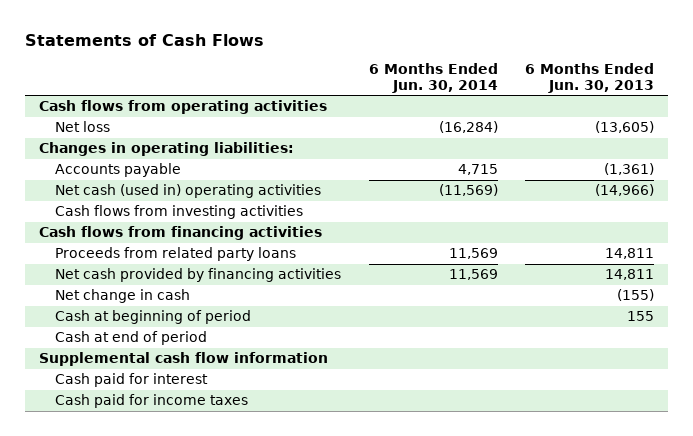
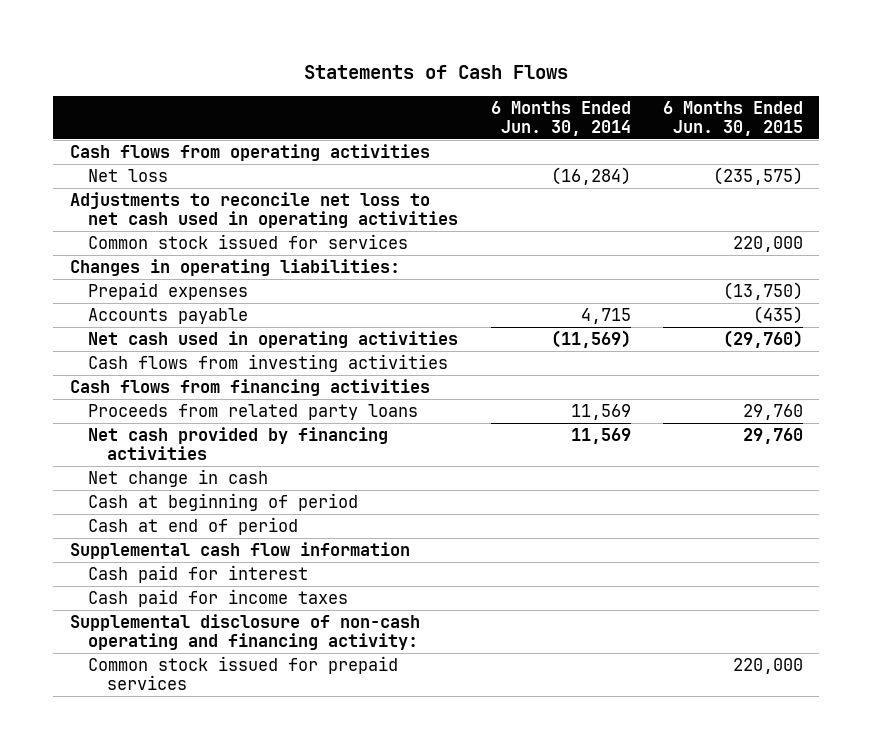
[525,63,655,93] 6 Months Ended Jun. 30, 2013 -> none
none -> [663,100,804,137] 6 Months Ended Jun. 30, 2015
none -> [69,191,459,229] Adjustments to reconcile net loss to net cash used in operating activities
none -> [88,233,409,249] Common stock issued for services
none -> [88,281,249,300] Prepaid expenses
[54,184,321,199] Net cash (used in) operating activities -> [88,330,459,348] Net cash used in operating activities
none -> [69,613,420,651] Supplemental disclosure of non-cash operating and financing activity:
none -> [88,655,399,691] Common stock issued for prepaid services

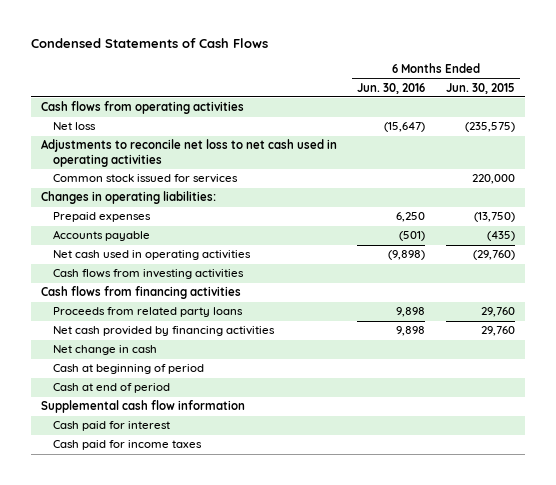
[304,65,569,80] Statements of Cash Flows -> [30,38,268,49] Condensed Statements of Cash Flows
[490,100,631,137] 6 Months Ended Jun. 30, 2014 -> none
none -> [357,82,426,94] Jun. 30, 2016
[69,613,420,651] Supplemental disclosure of non-cash operating and financing activity: -> none
[88,655,399,691] Common stock issued for prepaid services -> none

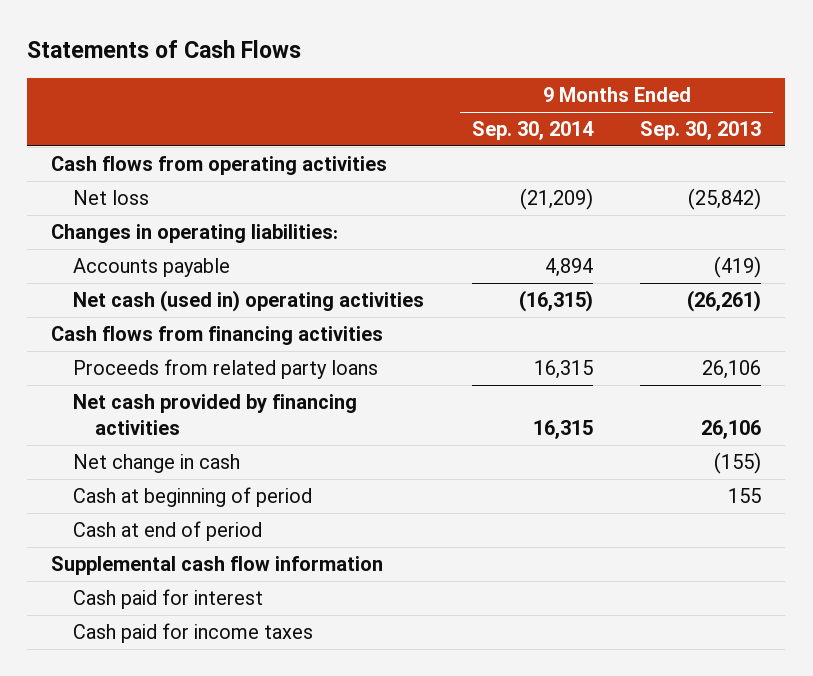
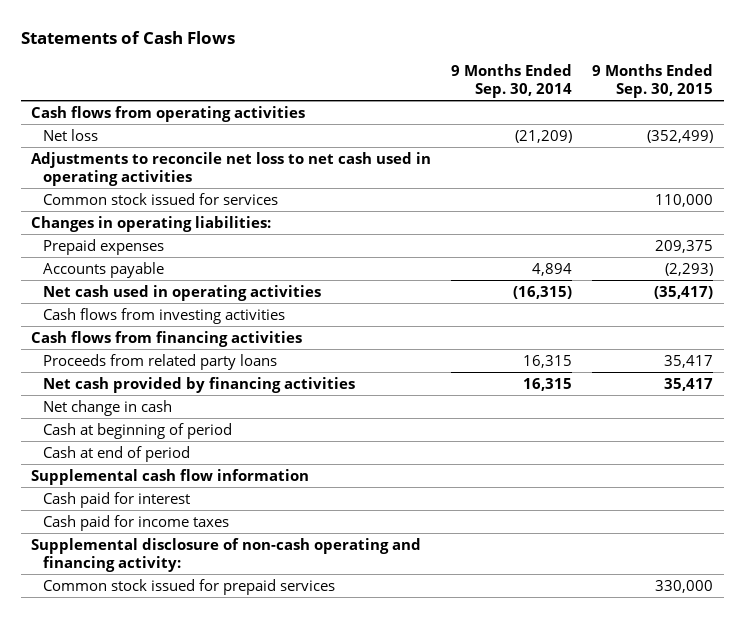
[640,121,762,141] Sep. 30, 2013 -> none
none -> [592,63,714,99] 9 Months Ended Sep. 30, 2015
none -> [31,151,432,187] Adjustments to reconcile net loss to net cash used in operating activities
none -> [43,192,279,205] Common stock issued for services
none -> [43,238,165,255] Prepaid expenses
[72,289,424,312] Net cash (used in) operating activities -> [43,284,322,301] Net cash used in operating activities
none -> [43,307,286,324] Cash flows from investing activities
none -> [31,537,422,573] Supplemental disclosure of non-cash operating and financing activity:
none -> [43,578,336,595] Common stock issued for prepaid services

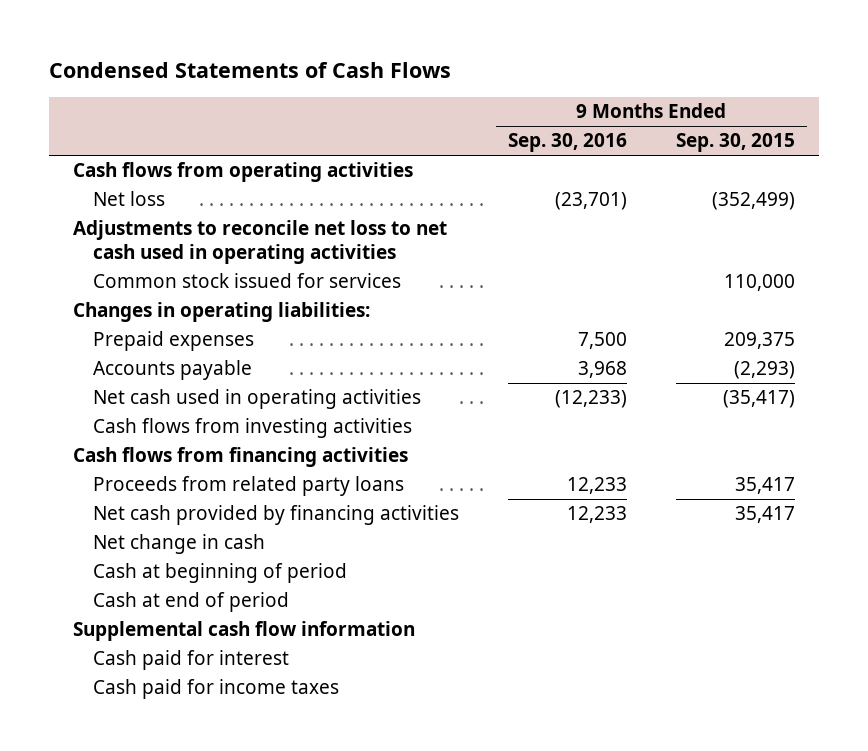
[21,31,236,45] Statements of Cash Flows -> [49,62,452,79] Condensed Statements of Cash Flows
[451,63,573,99] 9 Months Ended Sep. 30, 2014 -> none
none -> [508,133,628,153] Sep. 30, 2016
[31,537,422,573] Supplemental disclosure of non-cash operating and financing activity: -> none
[43,578,336,595] Common stock issued for prepaid services -> none

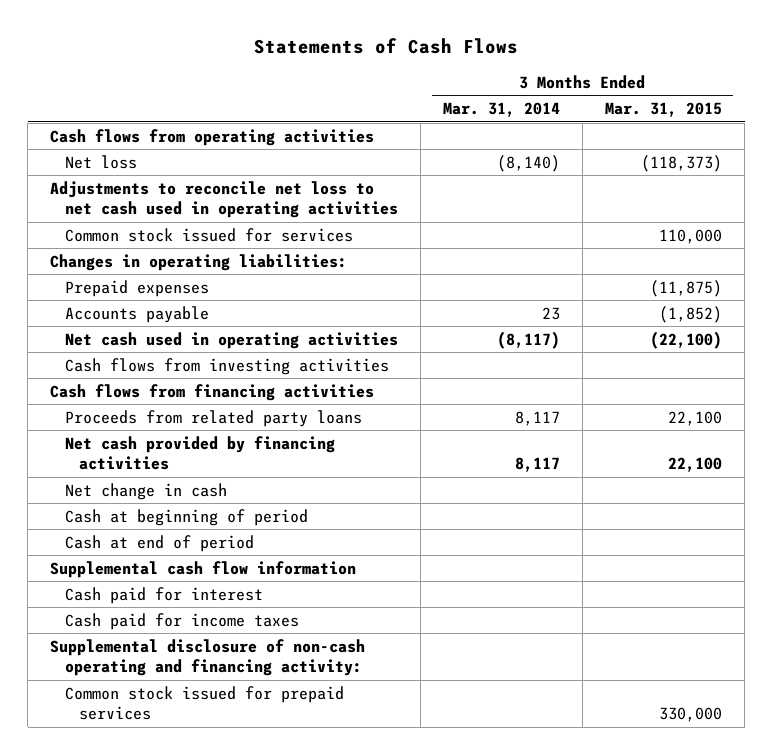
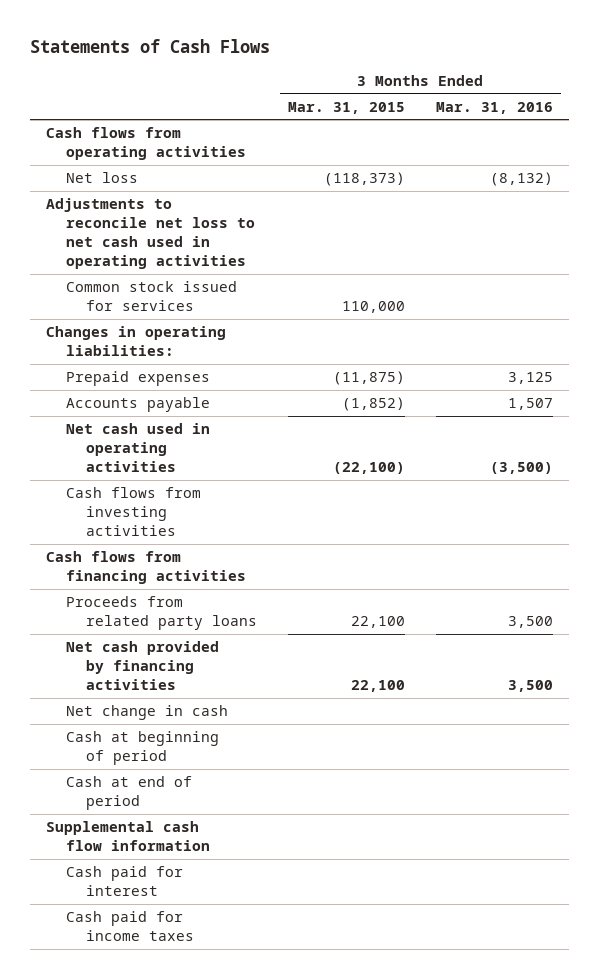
[442,101,560,117] Mar. 31, 2014 -> none
none -> [436,101,554,114] Mar. 31, 2016
[50,638,366,677] Supplemental disclosure of non-cash operating and financing activity: -> none
[64,685,344,721] Common stock issued for prepaid services -> none

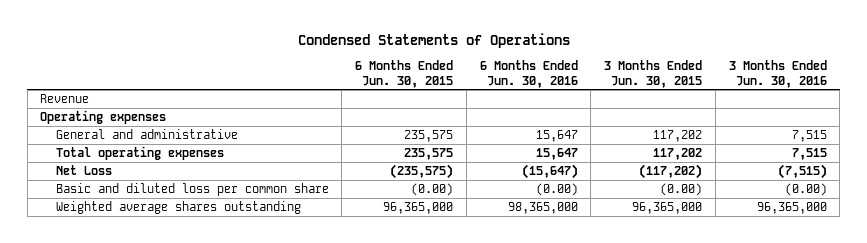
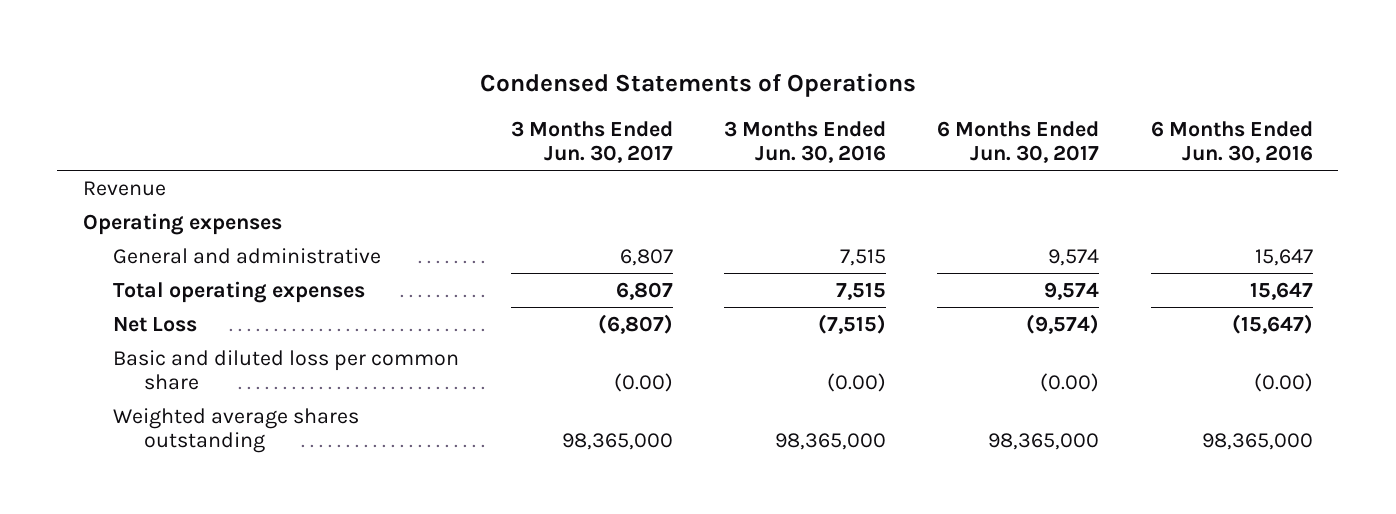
[355,60,454,88] 6 Months Ended Jun. 30, 2015 -> none
[604,60,703,88] 3 Months Ended Jun. 30, 2015 -> none
none -> [510,120,673,164] 3 Months Ended Jun. 30, 2017
none -> [937,120,1100,164] 6 Months Ended Jun. 30, 2017
[756,202,827,215] 96,365,000 -> [775,433,887,451] 98,365,000

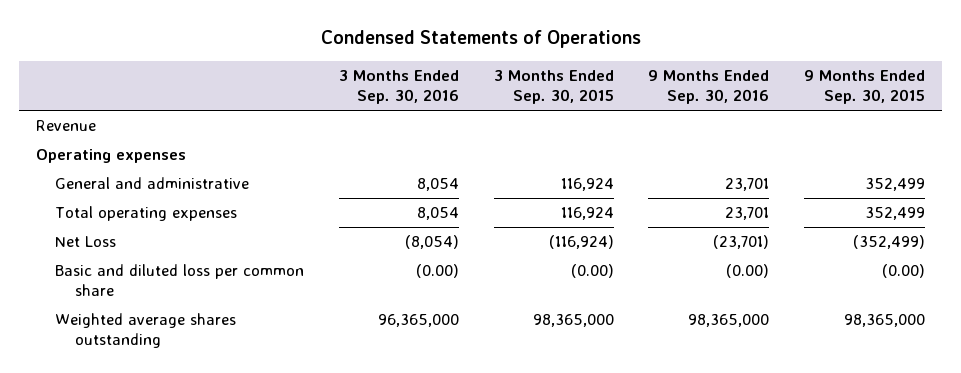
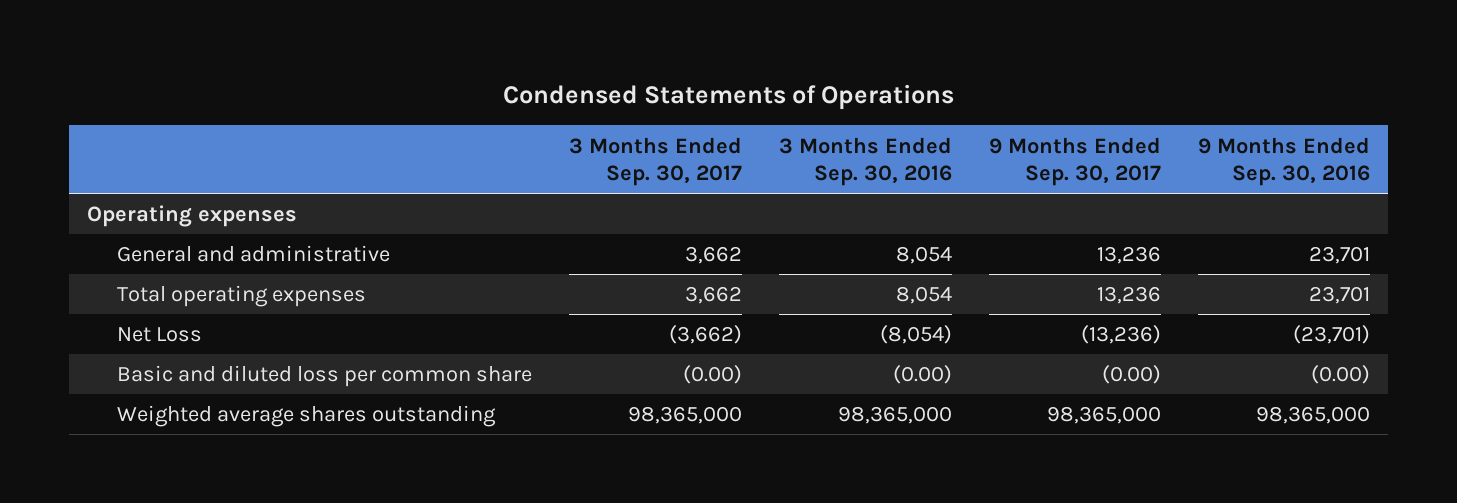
[493,69,614,105] 3 Months Ended Sep. 30, 2015 -> none
[803,69,925,105] 9 Months Ended Sep. 30, 2015 -> none
none -> [568,136,742,186] 3 Months Ended Sep. 30, 2017
none -> [988,136,1161,186] 9 Months Ended Sep. 30, 2017
[36,120,97,132] Revenue -> none
[378,314,460,328] 96,365,000 -> [837,406,952,425] 98,365,000

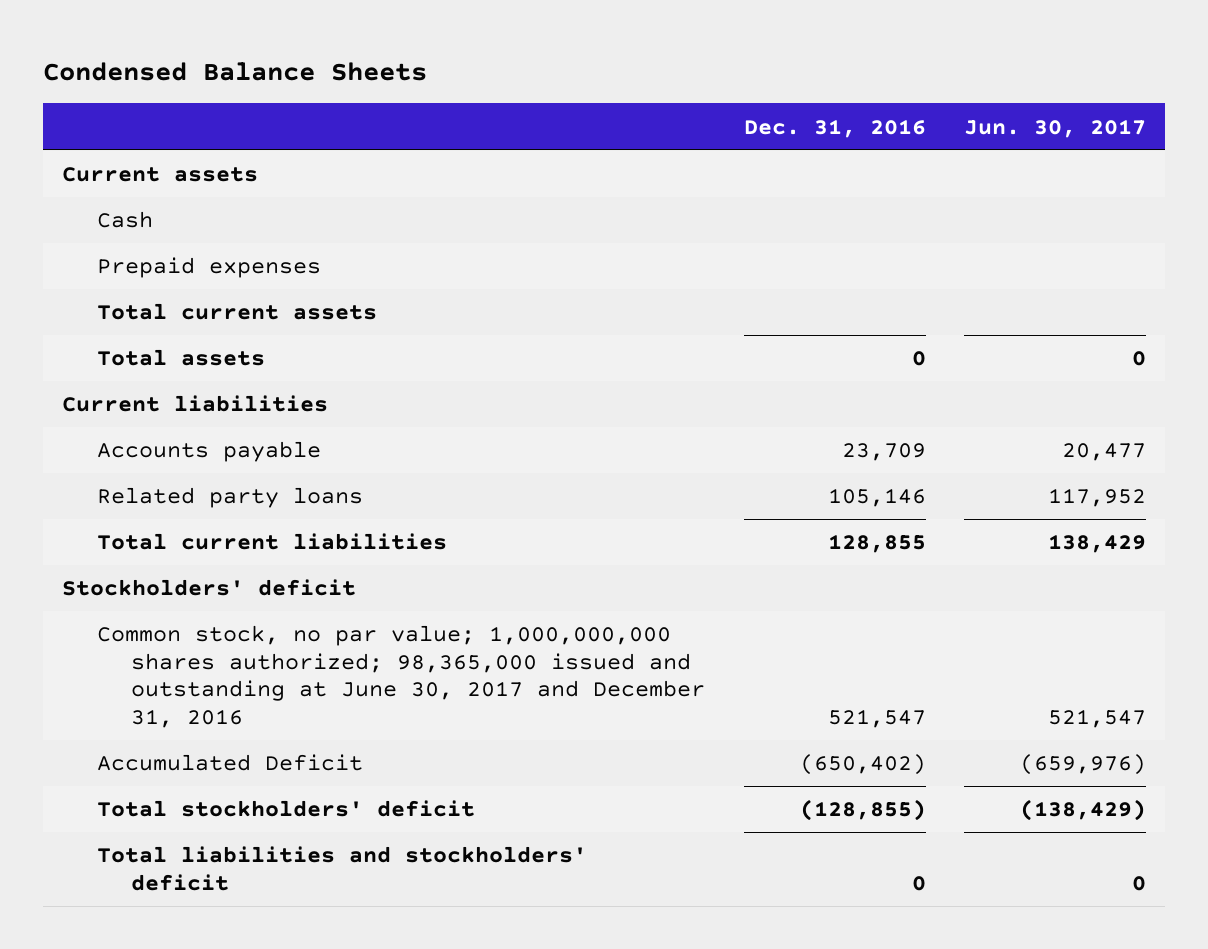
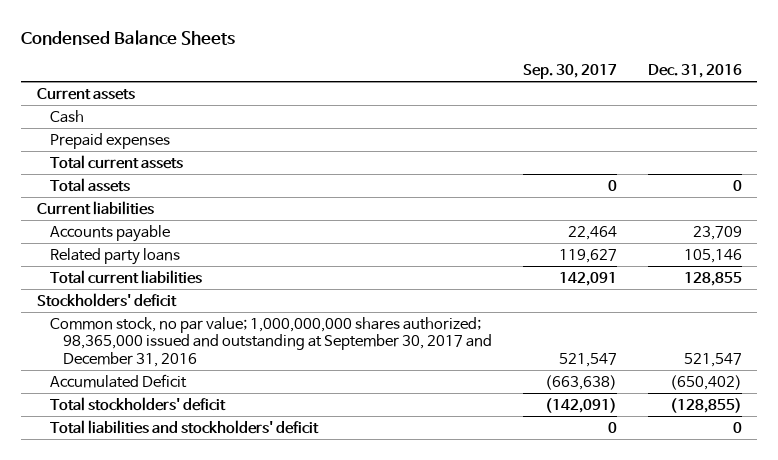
[963,118,1146,138] Jun. 30, 2017 -> none
none -> [522,63,617,79] Sep. 30, 2017
[96,625,706,729] Common stock, no par value; 1,000,000,000 shares authorized; 98,365,000 issued and outstanding at June 30, 2017 and December 31, 2016 -> [49,316,492,367] Common stock, no par value; 1,000,000,000 shares authorized; 98,365,000 issued and outstanding at September 30, 2017 and December 31, 2016

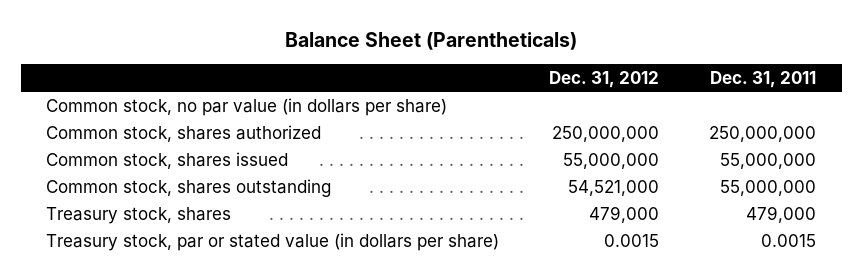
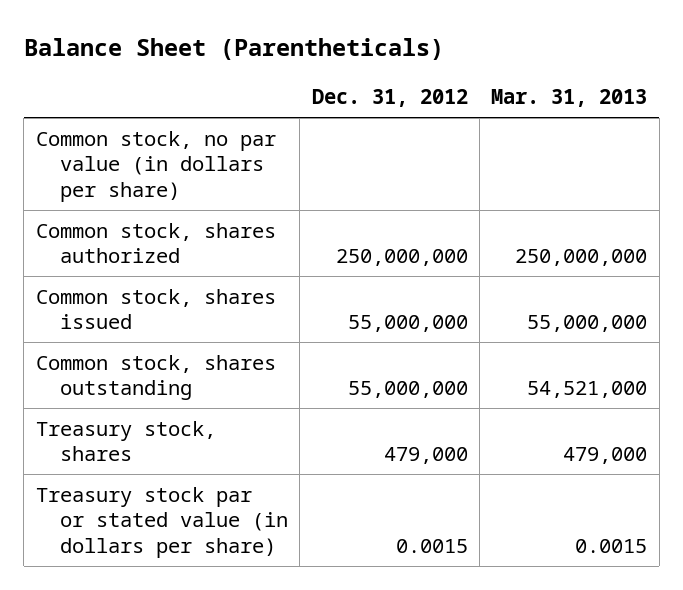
[710,70,817,88] Dec. 31, 2011 -> none
none -> [491,89,648,108] Mar. 31, 2013
[568,179,660,196] 54,521,000 -> [347,381,468,399] 55,000,000
[46,232,500,251] Treasury stock, par or stated value (in dollars per share) -> [35,486,289,558] Treasury stock par or stated value (in dollars per share)

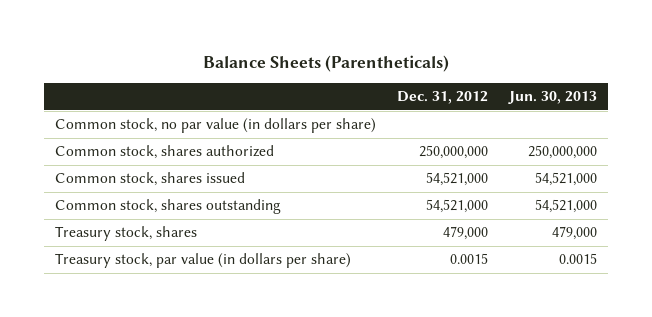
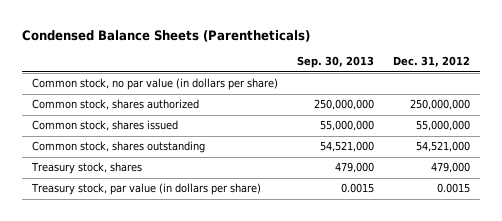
[203,54,450,72] Balance Sheets (Parentheticals) -> [22,29,311,42] Condensed Balance Sheets (Parentheticals)
[508,91,598,105] Jun. 30, 2013 -> none
none -> [297,56,375,69] Sep. 30, 2013
[426,172,489,187] 54,521,000 -> [416,120,471,132] 55,000,000

